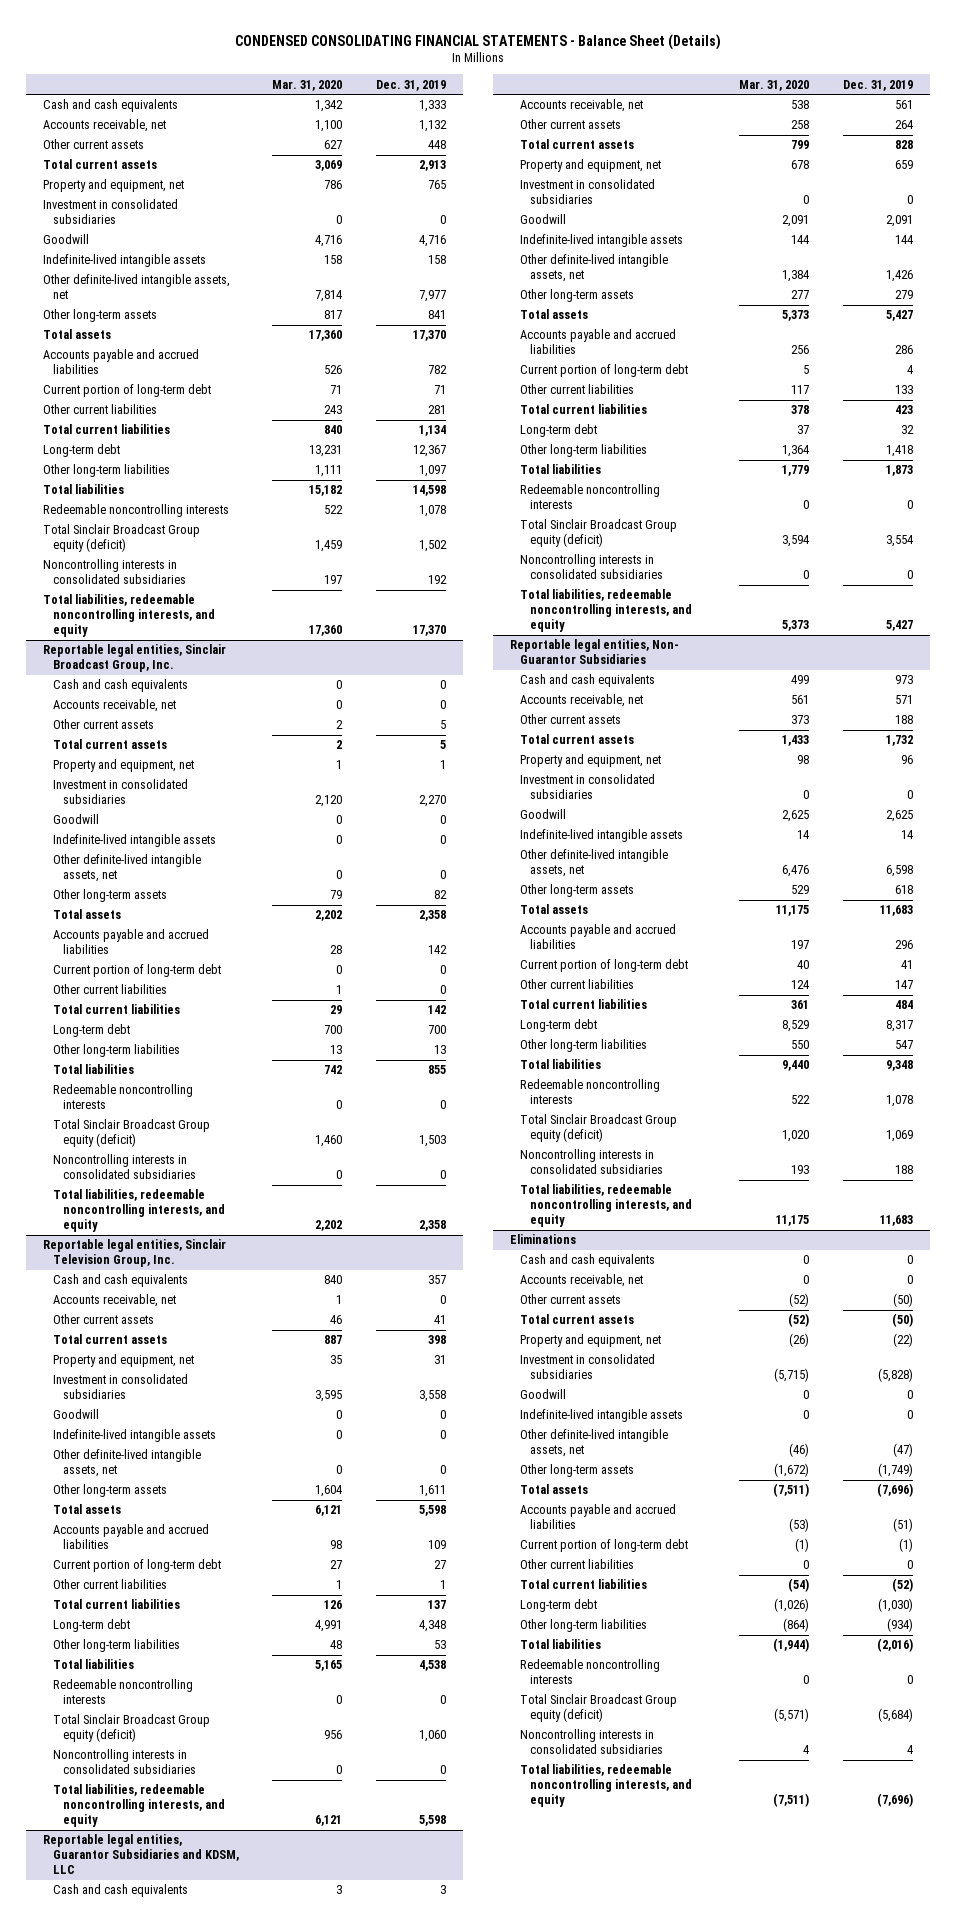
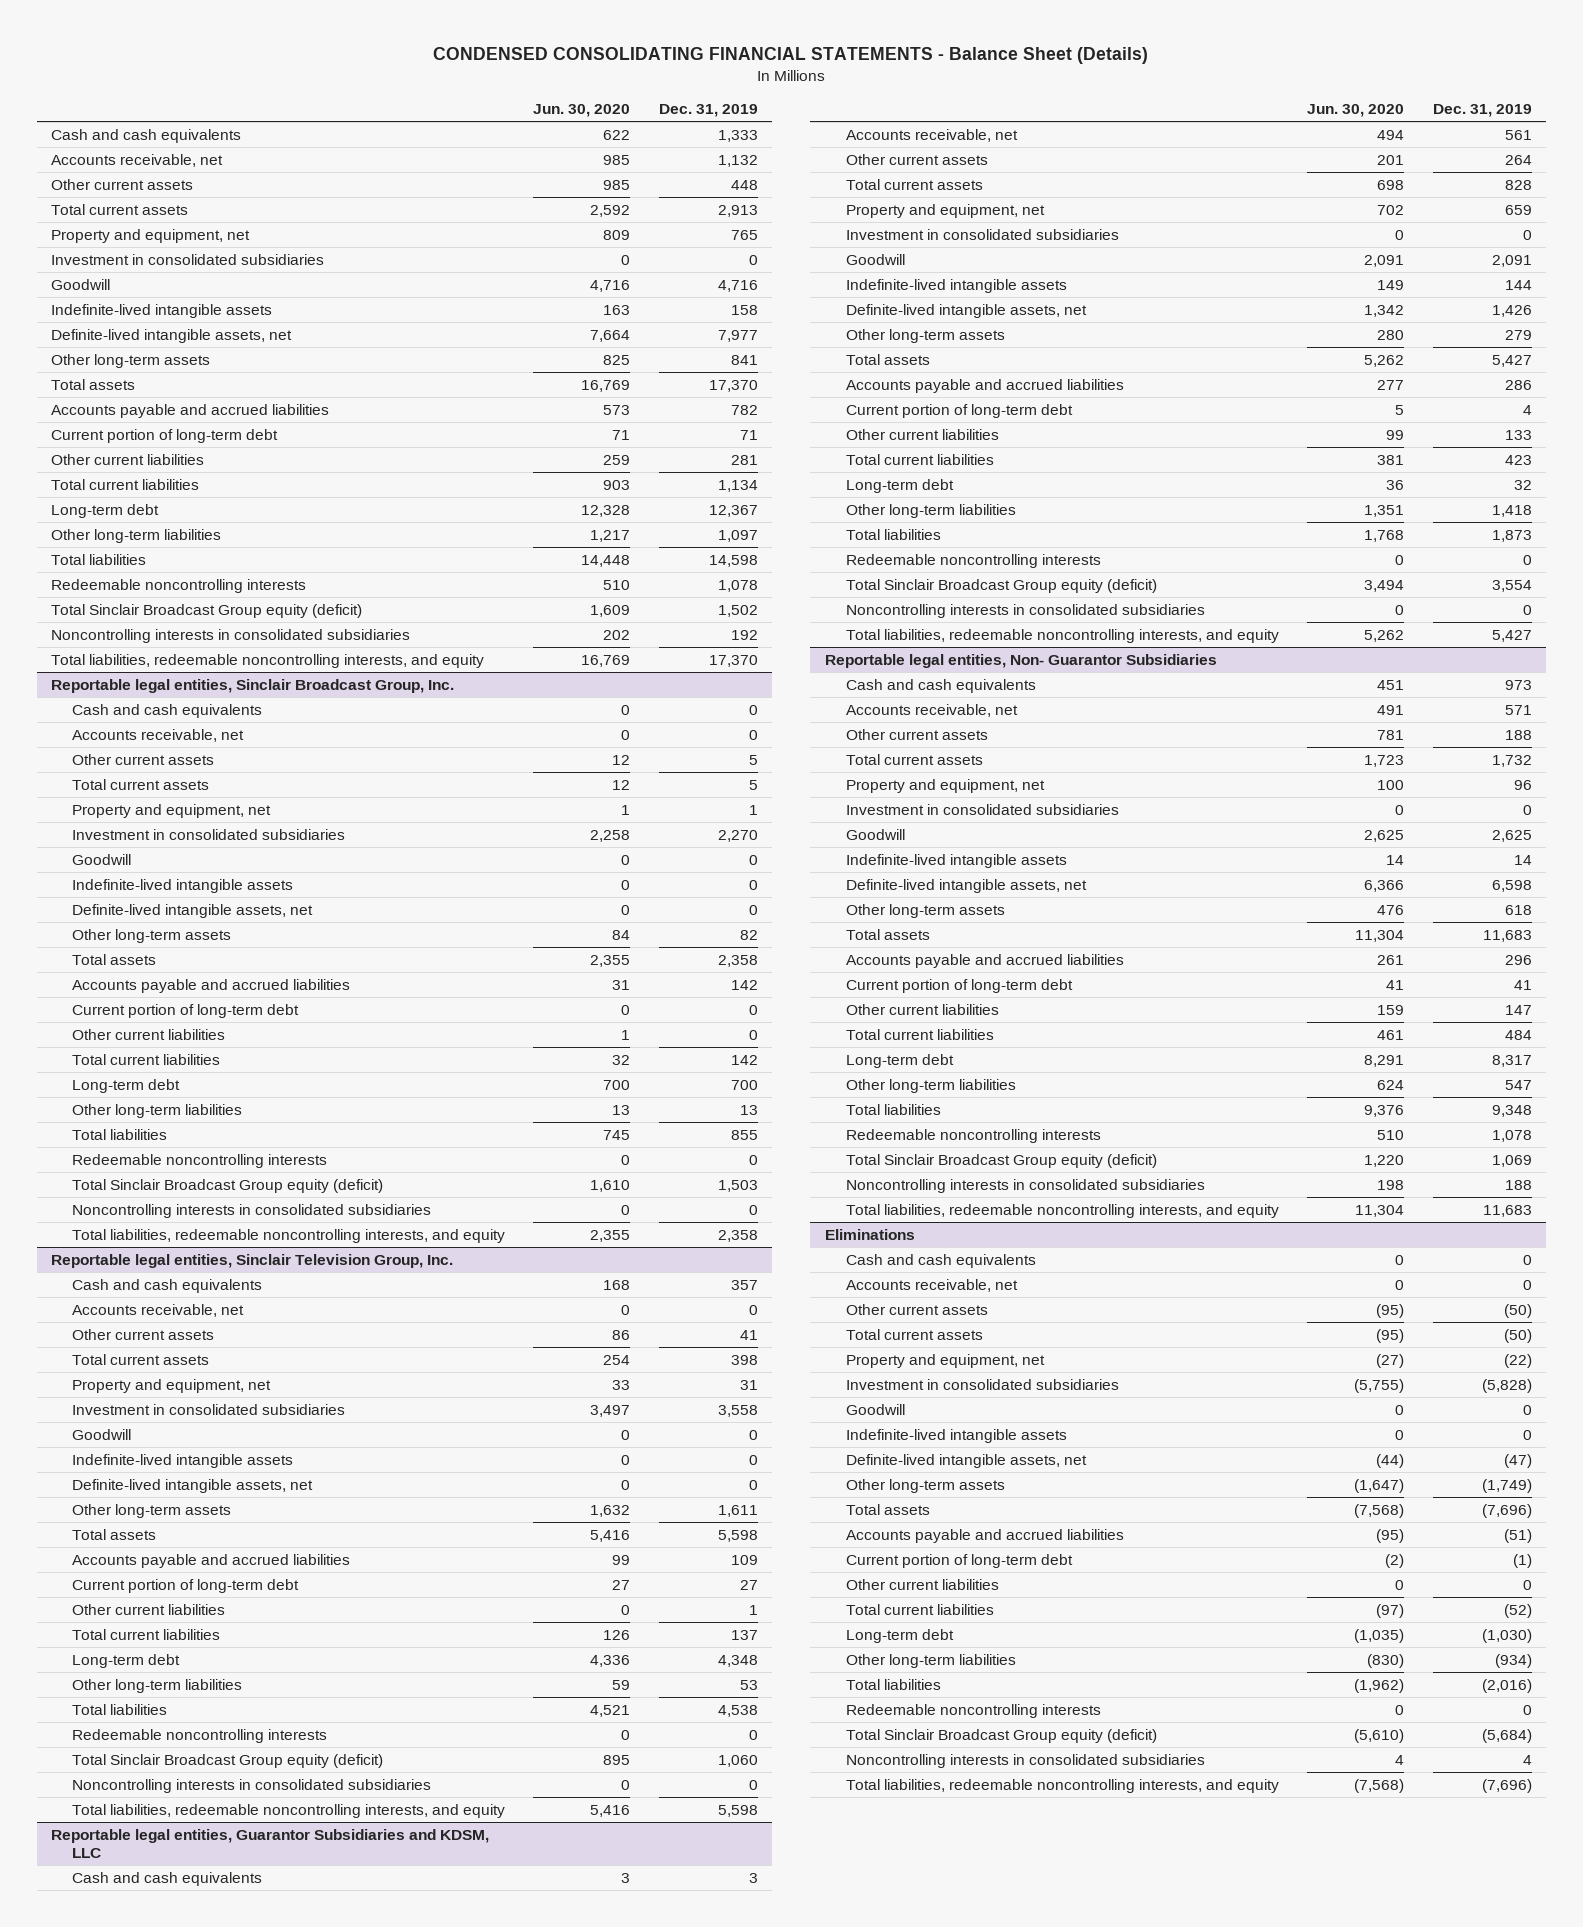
[272,79,343,91] Mar. 31, 2020 -> none
none -> [533,104,631,118] Jun. 30, 2020
[43,274,231,300] Other definite-lived intangible assets, net -> [50,328,292,343] Definite-lived intangible assets, net
[52,854,201,883] Other definite-lived intangible assets, net -> [72,903,314,918] Definite-lived intangible assets, net
[52,1449,201,1478] Other definite-lived intangible assets, net -> [72,1478,314,1493] Definite-lived intangible assets, net
[519,254,668,283] Other definite-lived intangible assets, net -> [845,303,1087,318] Definite-lived intangible assets, net
[519,849,668,878] Other definite-lived intangible assets, net -> [845,878,1087,893] Definite-lived intangible assets, net
[519,1429,668,1458] Other definite-lived intangible assets, net -> [845,1453,1087,1468] Definite-lived intangible assets, net

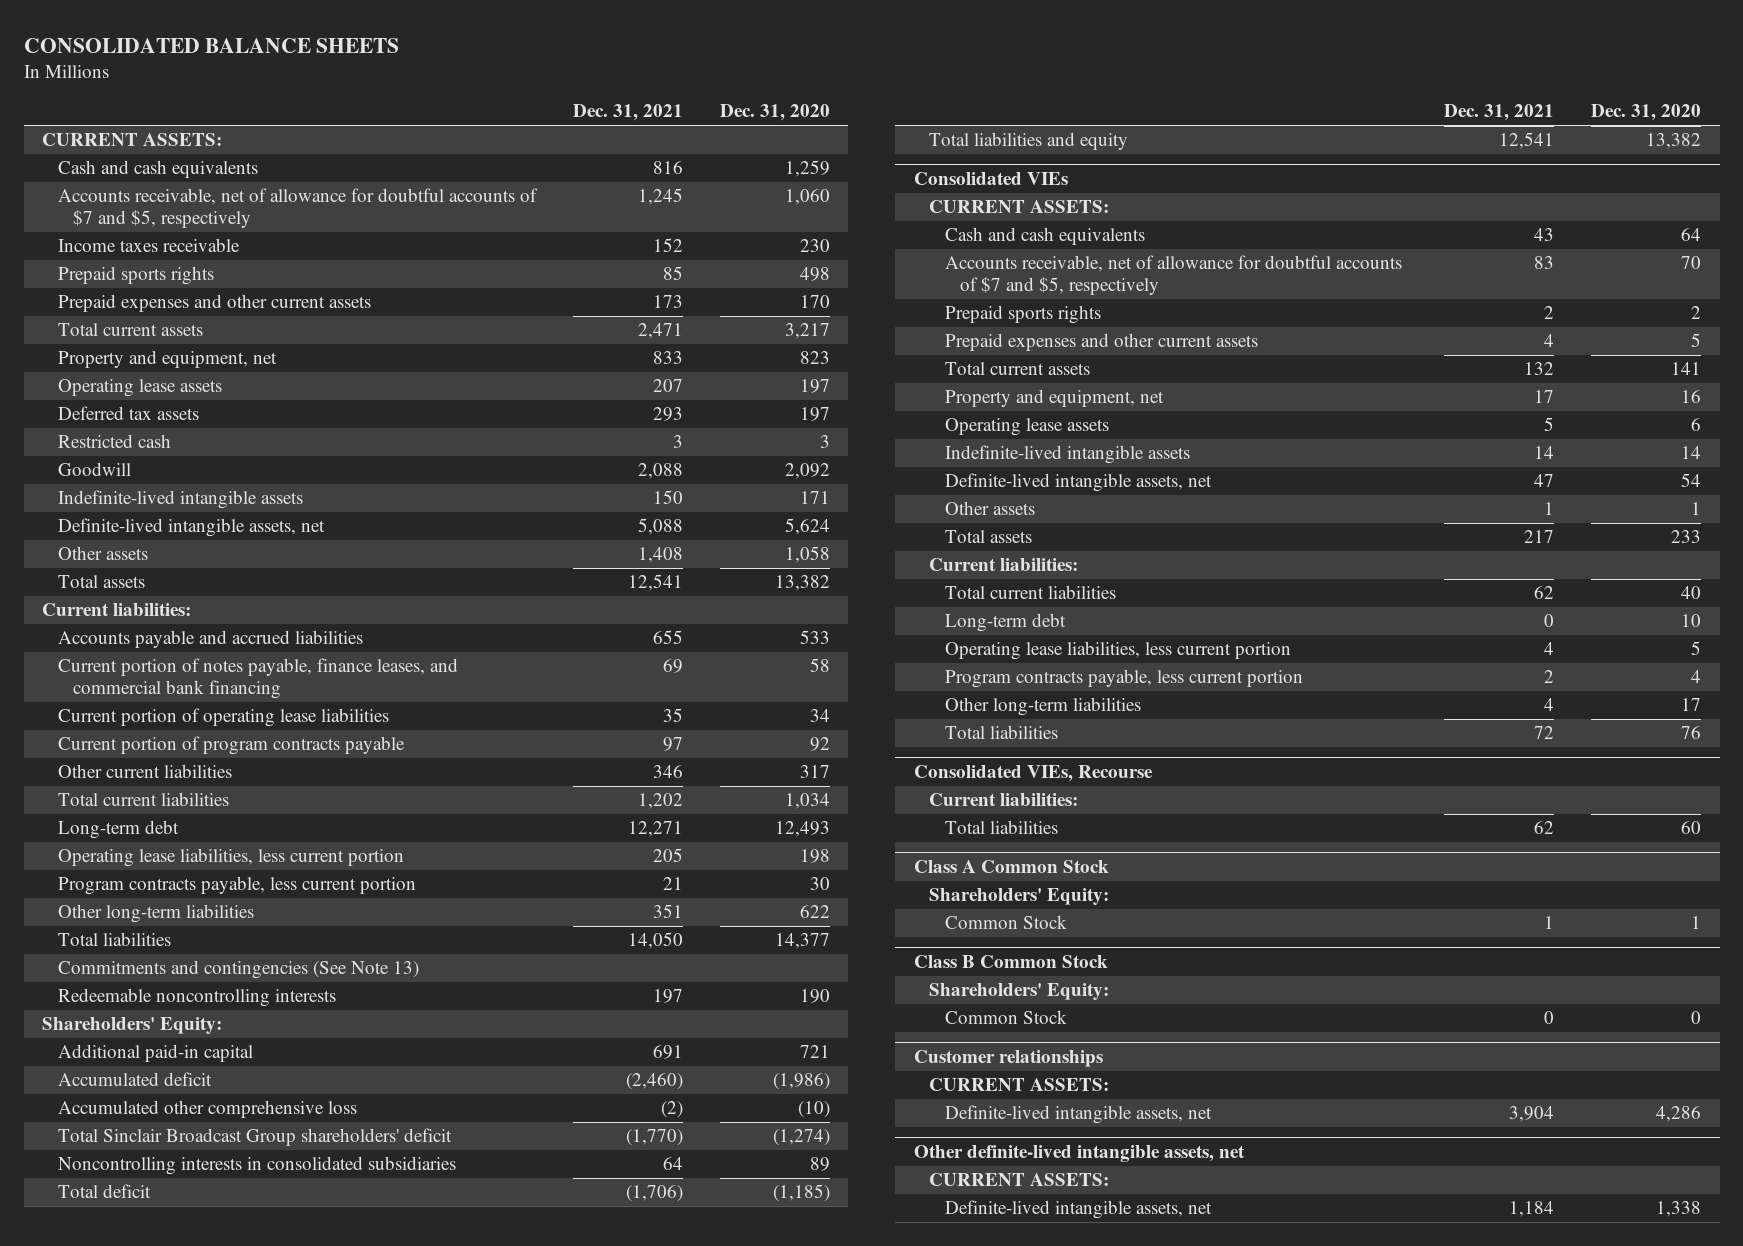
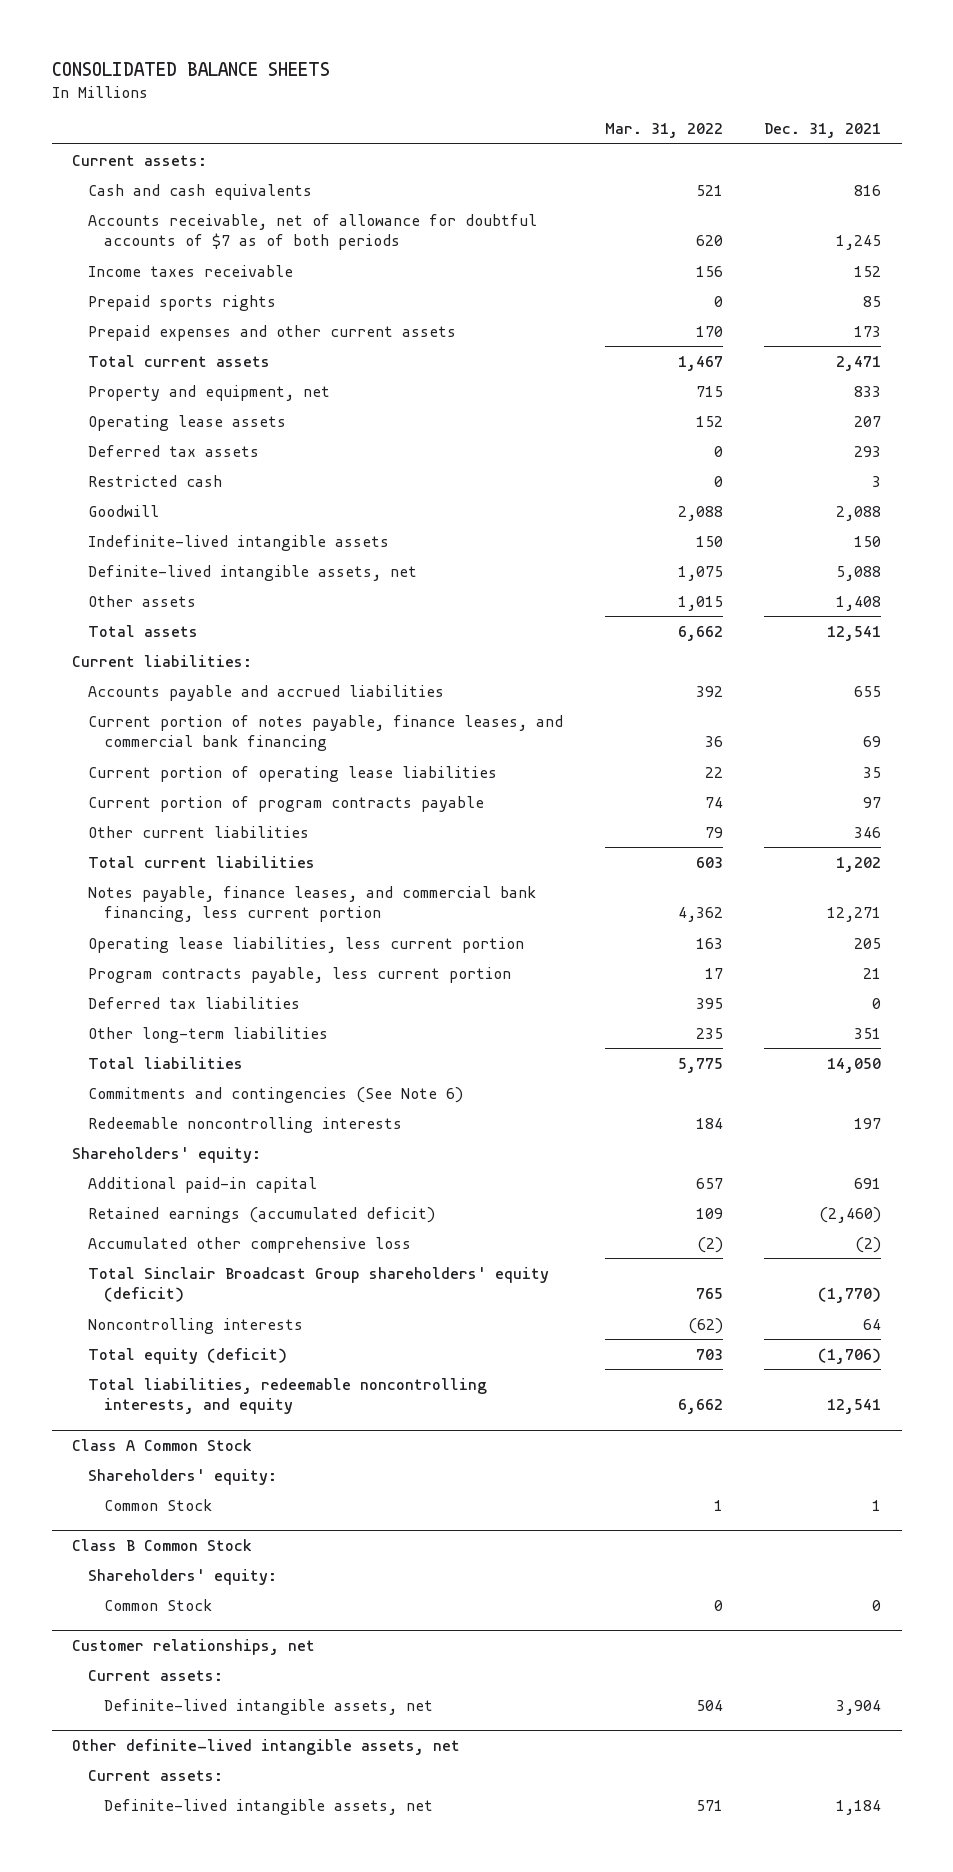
[719,104,830,122] Dec. 31, 2020 -> none
none -> [604,123,723,139] Mar. 31, 2022
[42,133,223,147] CURRENT ASSETS: -> [72,154,208,166] Current assets:
[57,188,538,229] Accounts receivable, net of allowance for doubtful accounts of $7 and $5, respectively -> [88,213,538,251] Accounts receivable, net of allowance for doubtful accounts of $7 as of both periods
[57,820,179,840] Long-term debt -> [88,885,537,923] Notes payable, finance leases, and commercial bank financing, less current portion
none -> [88,996,301,1009] Deferred tax liabilities
[57,960,419,980] Commitments and contingencies (See Note 13) -> [88,1086,464,1103] Commitments and contingencies (See Note 6)
[42,1017,223,1035] Shareholders' Equity: -> [72,1146,262,1163] Shareholders' equity:
[57,1072,212,1087] Accumulated deficit -> [88,1206,436,1223] Retained earnings (accumulated deficit)
[913,172,1068,186] Consolidated VIEs -> none
[929,200,1110,214] CURRENT ASSETS: -> none
[944,227,1145,246] Cash and cash equivalents -> none
[944,255,1402,296] Accounts receivable, net of allowance for doubtful accounts of $7 and $5, respectively -> none
[944,305,1101,325] Prepaid sports rights -> none
[944,333,1258,352] Prepaid expenses and other current assets -> none
[944,362,1090,376] Total current assets -> none
[944,389,1164,408] Property and equipment, net -> none
[944,418,1109,437] Operating lease assets -> none
[944,445,1190,465] Indefinite-lived intangible assets -> none
[944,473,1212,493] Definite-lived intangible assets, net -> none
[944,501,1035,516] Other assets -> none
[944,530,1032,544] Total assets -> none
[929,558,1079,572] Current liabilities: -> none
[944,585,1116,600] Total current liabilities -> none
[944,613,1066,633] Long-term debt -> none
[944,641,1291,661] Operating lease liabilities, less current portion -> none
[944,669,1303,689] Program contracts payable, less current portion -> none
[944,697,1141,717] Other long-term liabilities -> none
[944,725,1058,740] Total liabilities -> none
[913,765,1153,783] Consolidated VIEs, Recourse -> none
[929,793,1079,807] Current liabilities: -> none
[944,820,1058,835] Total liabilities -> none
[57,1128,452,1147] Total Sinclair Broadcast Group shareholders' deficit -> [88,1266,550,1303] Total Sinclair Broadcast Group shareholders' equity (deficit)
[57,1156,456,1176] Noncontrolling interests in consolidated subsidiaries -> [88,1317,304,1334] Noncontrolling interests
[57,1184,151,1199] Total deficit -> [88,1347,288,1364] Total equity (deficit)
[929,132,1129,151] Total liabilities and equity -> [88,1377,488,1415] Total liabilities, redeemable noncontrolling interests, and equity
[929,888,1110,906] Shareholders' Equity: -> [88,1468,278,1485] Shareholders' equity:
[929,983,1110,1001] Shareholders' Equity: -> [88,1568,278,1585] Shareholders' equity:
[913,1050,1103,1068] Customer relationships -> [72,1638,316,1655] Customer relationships, net
[929,1078,1110,1092] CURRENT ASSETS: -> [88,1669,224,1681] Current assets:
[929,1173,1110,1187] CURRENT ASSETS: -> [88,1769,224,1781] Current assets:

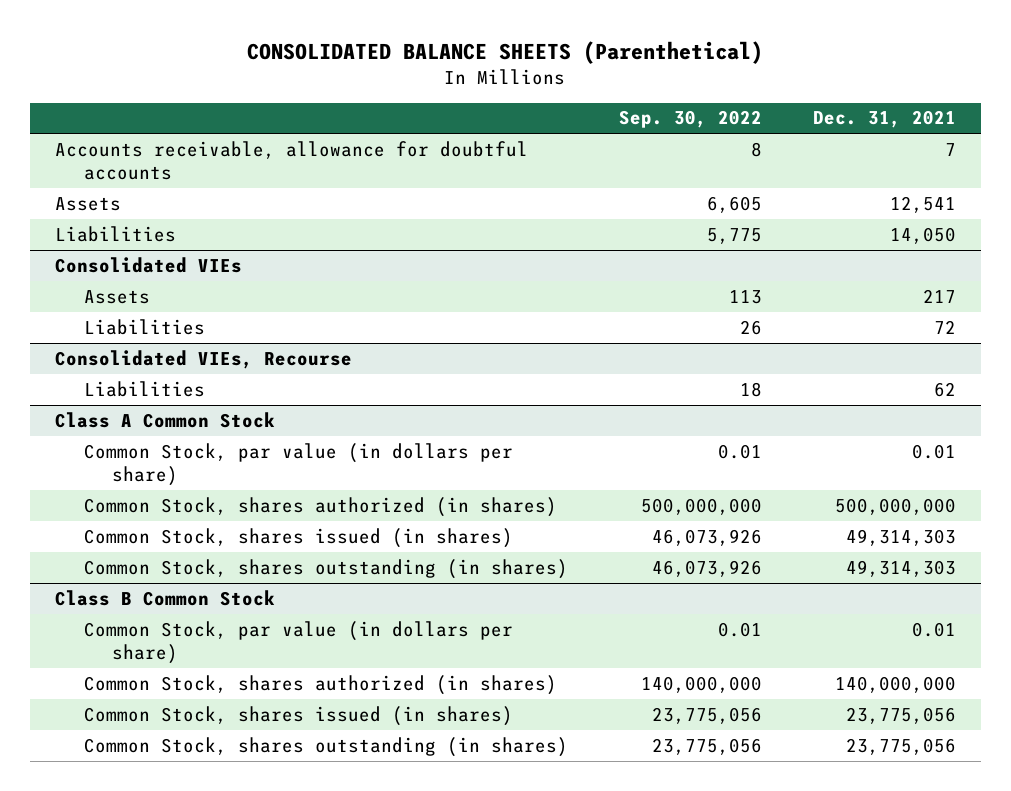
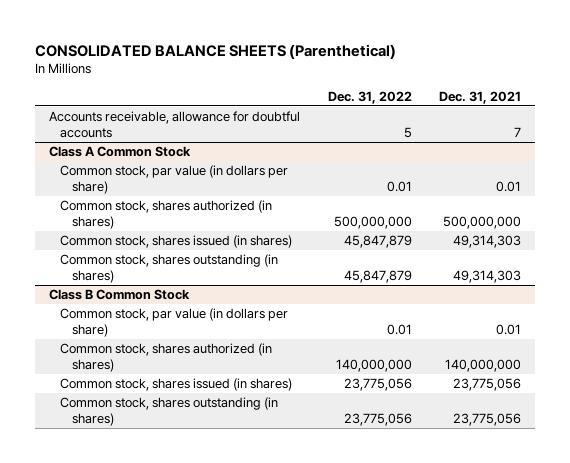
[618,110,762,129] Sep. 30, 2022 -> none
none -> [327,90,412,104] Dec. 31, 2022
[55,196,122,211] Assets -> none
[55,225,177,242] Liabilities -> none
[55,256,243,273] Consolidated VIEs -> none
[83,289,150,304] Assets -> none
[83,318,205,335] Liabilities -> none
[55,349,353,369] Consolidated VIEs, Recourse -> none
[83,380,205,397] Liabilities -> none
[83,442,513,487] Common Stock, par value (in dollars per share) -> [60,165,289,194] Common stock, par value (in dollars per share)
[83,496,557,517] Common Stock, shares authorized (in shares) -> [60,200,273,229] Common stock, shares authorized (in shares)
[83,527,513,548] Common Stock, shares issued (in shares) -> [60,235,293,249] Common stock, shares issued (in shares)
[83,558,568,579] Common Stock, shares outstanding (in shares) -> [60,254,279,283] Common stock, shares outstanding (in shares)
[83,620,513,665] Common Stock, par value (in dollars per share) -> [60,308,289,337] Common stock, par value (in dollars per share)
[83,674,557,695] Common Stock, shares authorized (in shares) -> [60,343,273,372] Common stock, shares authorized (in shares)
[83,705,513,726] Common Stock, shares issued (in shares) -> [60,378,293,392] Common stock, shares issued (in shares)
[83,736,568,757] Common Stock, shares outstanding (in shares) -> [60,397,279,426] Common stock, shares outstanding (in shares)

